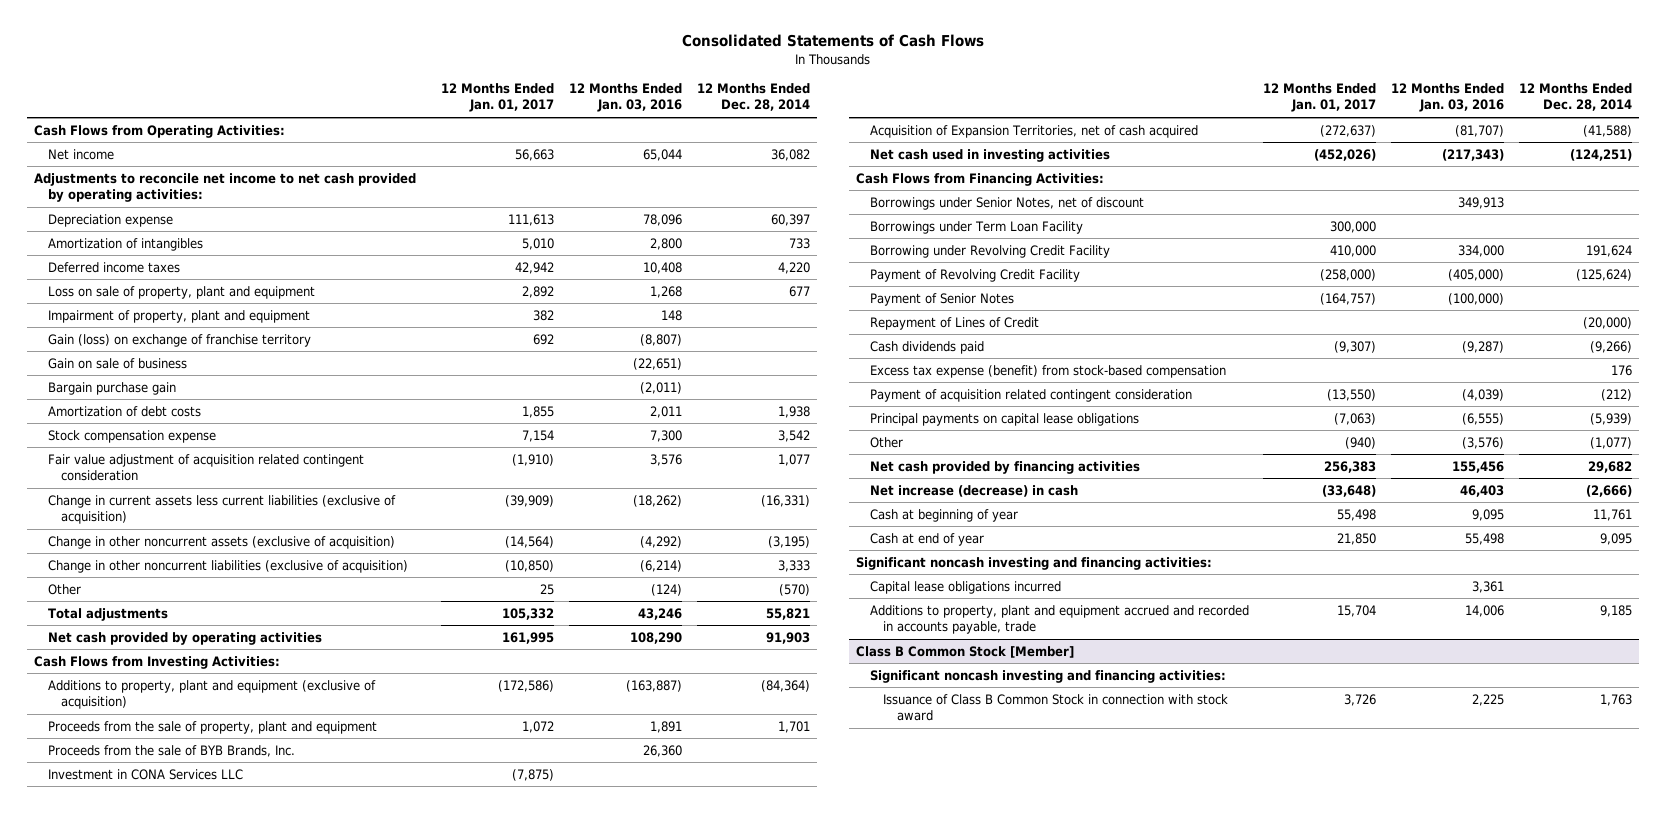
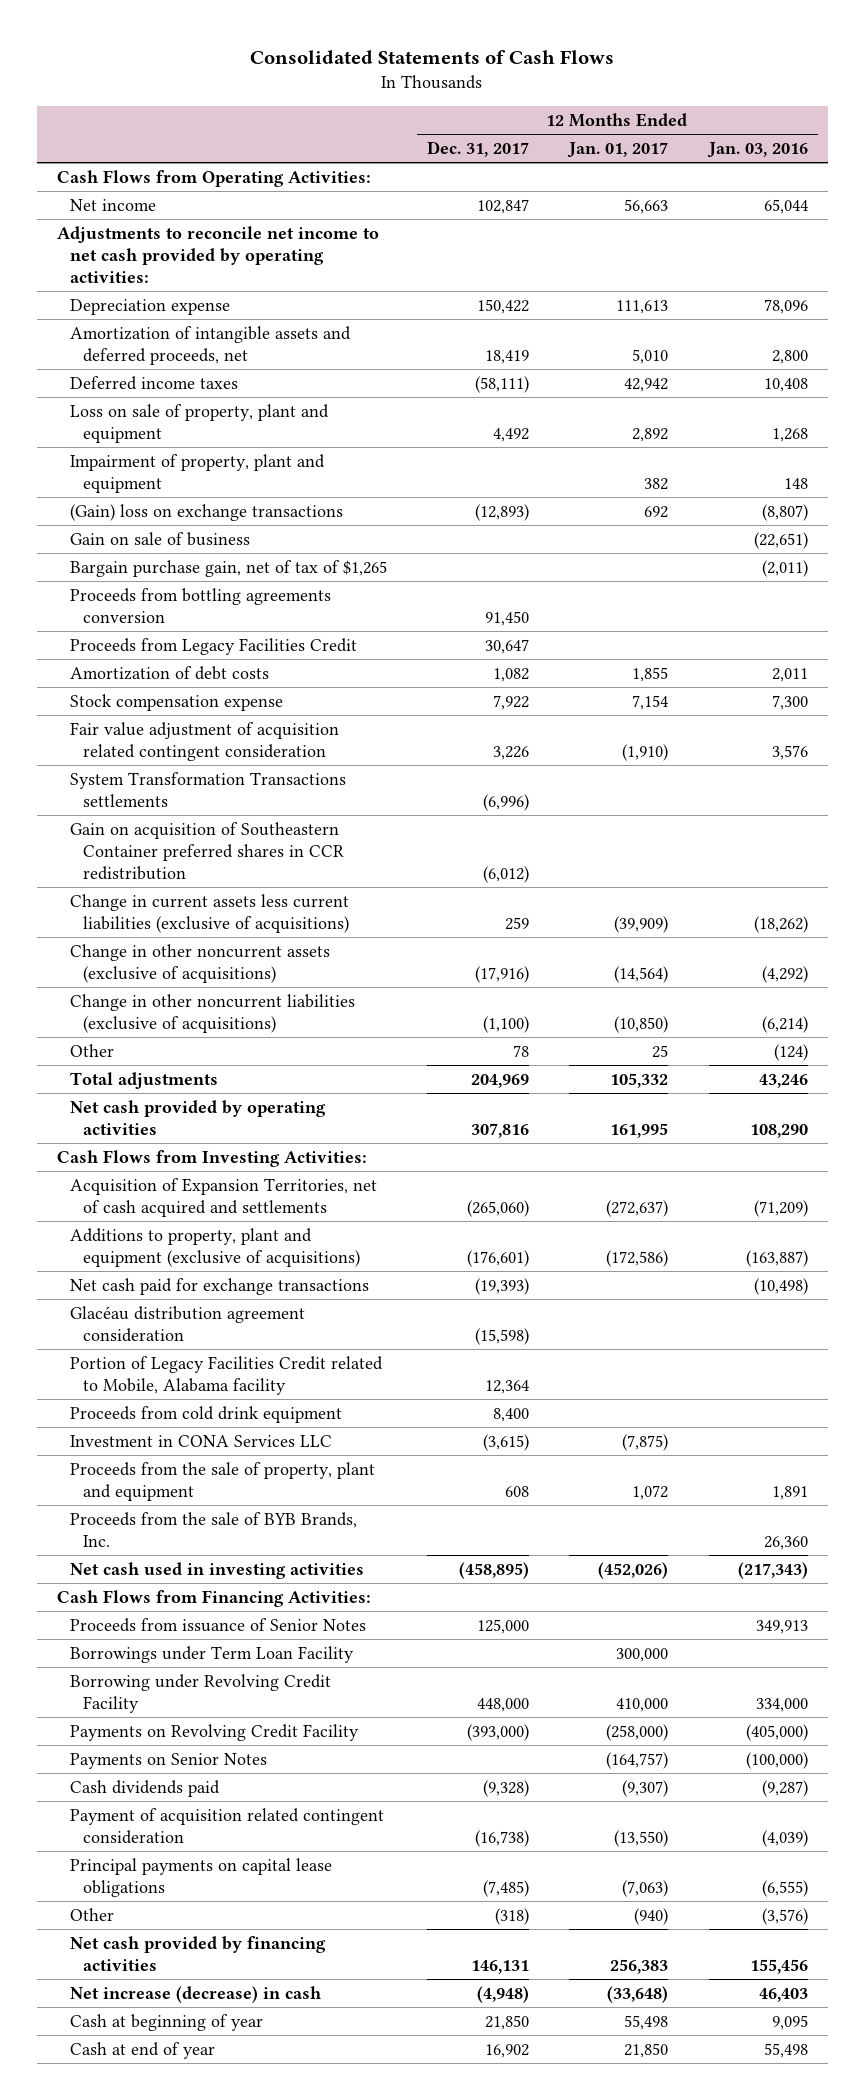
[696,83,810,112] 12 Months Ended Dec. 28, 2014 -> none
none -> [427,141,530,158] Dec. 31, 2017
[47,237,203,251] Amortization of intangibles -> [69,325,351,365] Amortization of intangible assets and deferred proceeds, net
[47,333,311,347] Gain (loss) on exchange of franchise territory -> [69,503,343,521] (Gain) loss on exchange transactions
[47,381,176,395] Bargain purchase gain -> [69,559,387,577] Bargain purchase gain, net of tax of $1,265
none -> [69,587,331,623] Proceeds from bottling agreements conversion
none -> [69,637,357,655] Proceeds from Legacy Facilities Credit
none -> [69,771,346,807] System Transformation Transactions settlements
none -> [69,821,344,880] Gain on acquisition of Southeastern Container preferred shares in CCR redistribution
[47,494,396,525] Change in current assets less current liabilities (exclusive of acquisition) -> [69,893,349,933] Change in current assets less current liabilities (exclusive of acquisitions)
[47,535,395,549] Change in other noncurrent assets (exclusive of acquisition) -> [69,943,330,983] Change in other noncurrent assets (exclusive of acquisitions)
[47,559,408,573] Change in other noncurrent liabilities (exclusive of acquisition) -> [69,993,355,1033] Change in other noncurrent liabilities (exclusive of acquisitions)
none -> [69,1177,377,1217] Acquisition of Expansion Territories, net of cash acquired and settlements
[47,679,376,710] Additions to property, plant and equipment (exclusive of acquisition) -> [69,1227,360,1267] Additions to property, plant and equipment (exclusive of acquisitions)
none -> [69,1277,369,1295] Net cash paid for exchange transactions
none -> [69,1305,305,1342] Glacéau distribution agreement consideration
none -> [69,1355,383,1395] Portion of Legacy Facilities Credit related to Mobile, Alabama facility
none -> [69,1405,342,1423] Proceeds from cold drink equipment
[47,768,243,780] Investment in CONA Services LLC -> [69,1434,332,1447] Investment in CONA Services LLC
[869,124,1198,138] Acquisition of Expansion Territories, net of cash acquired -> none
[869,196,1144,210] Borrowings under Senior Notes, net of discount -> [69,1617,366,1632] Proceeds from issuance of Senior Notes
[869,316,1039,330] Repayment of Lines of Credit -> none
[869,268,1080,282] Payment of Revolving Credit Facility -> [69,1723,359,1741] Payments on Revolving Credit Facility
[869,292,1014,306] Payment of Senior Notes -> [69,1752,267,1769] Payments on Senior Notes
[869,364,1226,378] Excess tax expense (benefit) from stock-based compensation -> none
[855,556,1212,570] Significant noncash investing and financing activities: -> none
[869,580,1061,594] Capital lease obligations incurred -> none
[869,604,1249,635] Additions to property, plant and equipment accrued and recorded in accounts payable, trade -> none
[855,645,1074,658] Class B Common Stock [Member] -> none
[869,669,1226,683] Significant noncash investing and financing activities: -> none
[883,693,1229,722] Issuance of Class B Common Stock in connection with stock award -> none

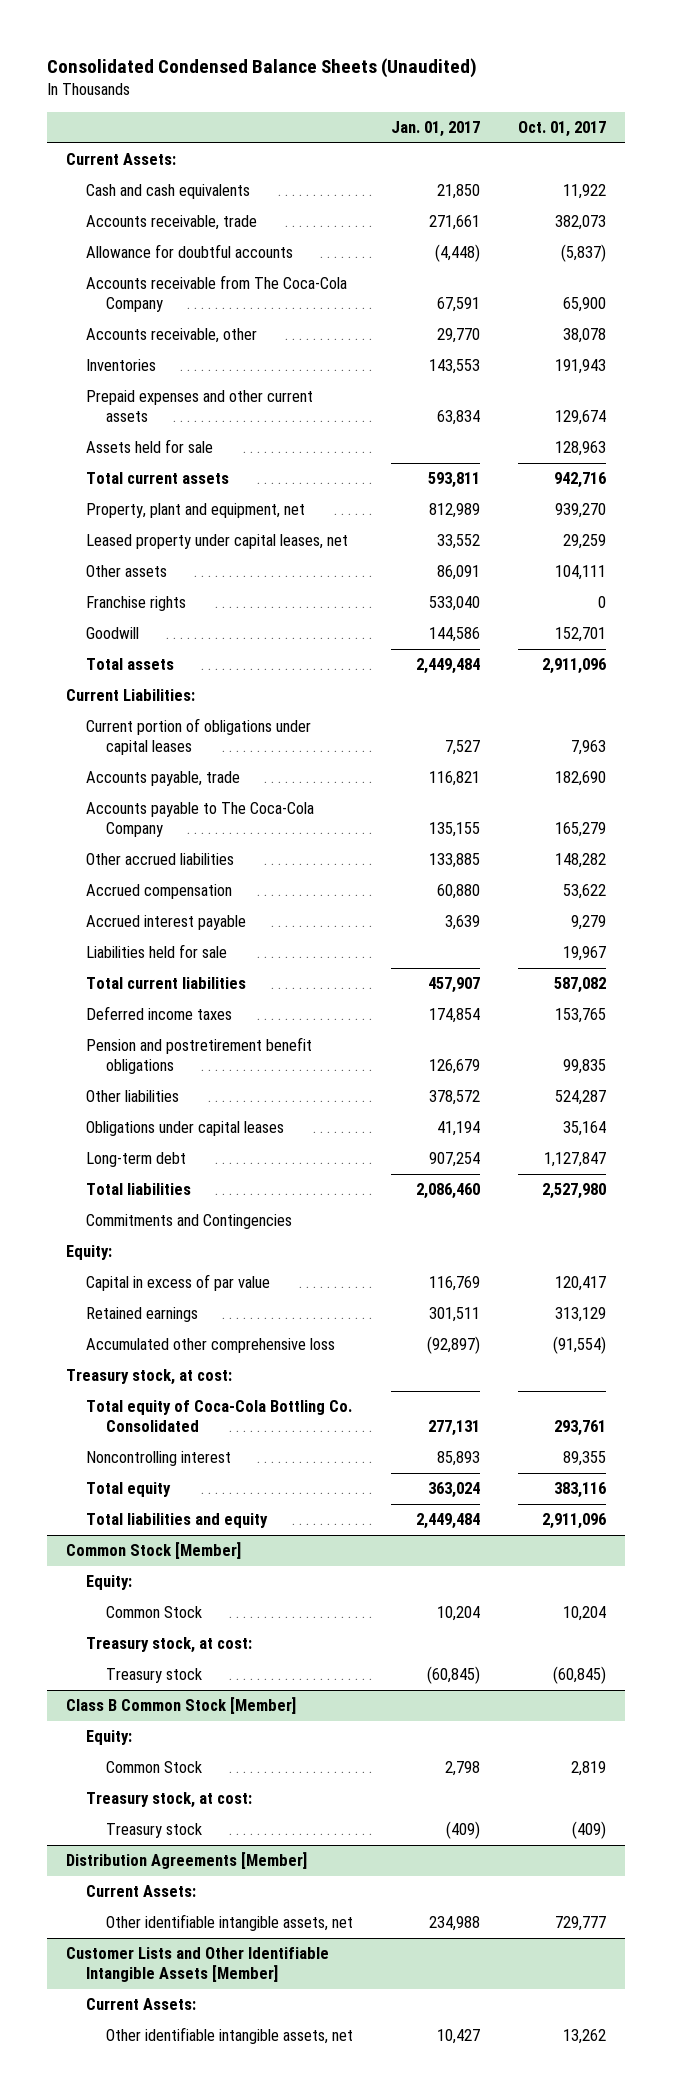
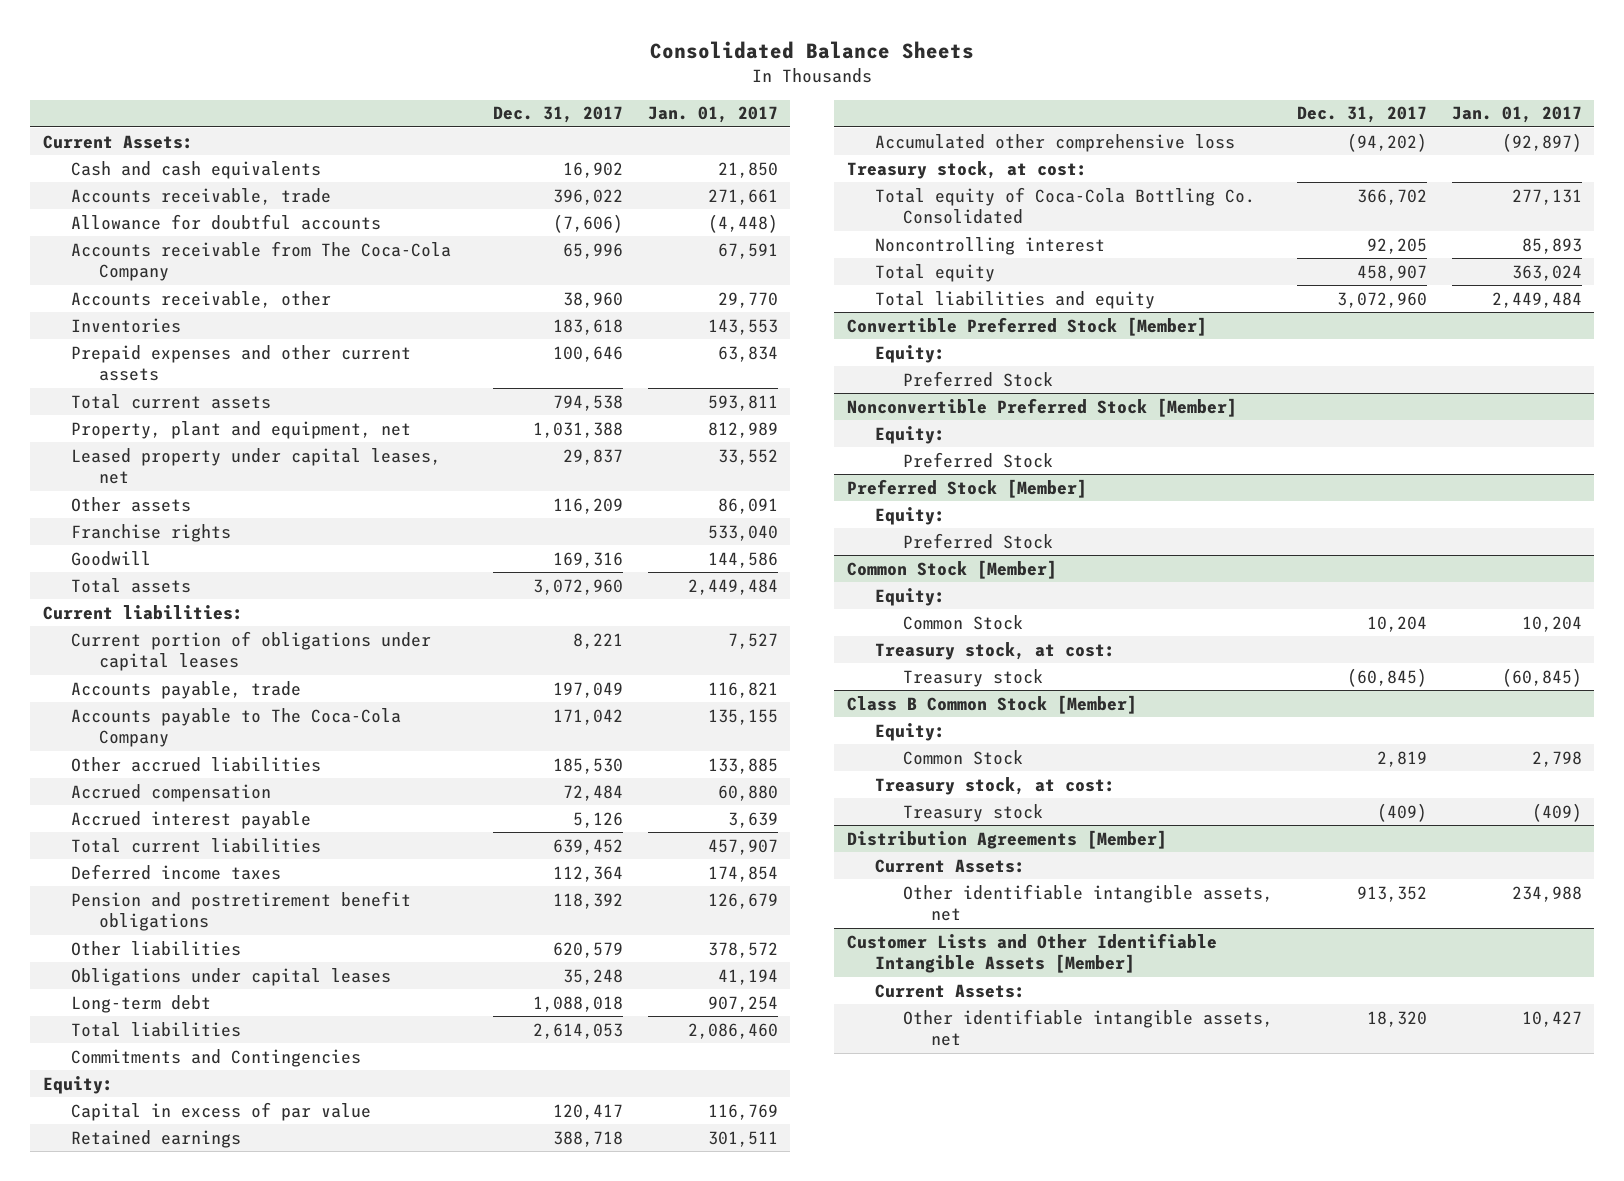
[47,57,478,78] Consolidated Condensed Balance Sheets (Unaudited) -> [650,40,975,59] Consolidated Balance Sheets
[518,121,607,138] Oct. 01, 2017 -> none
none -> [493,106,624,124] Dec. 31, 2017
[86,439,214,454] Assets held for sale -> none
[66,689,196,702] Current Liabilities: -> [42,604,243,620] Current liabilities:
[86,944,228,959] Liabilities held for sale -> none
none -> [846,316,1207,336] Convertible Preferred Stock [Member]
none -> [874,344,945,363] Equity:
none -> [902,370,1053,387] Preferred Stock
none -> [846,397,1237,417] Nonconvertible Preferred Stock [Member]
none -> [874,425,945,444] Equity:
none -> [902,451,1053,468] Preferred Stock
none -> [846,478,1087,498] Preferred Stock [Member]
none -> [874,506,945,525] Equity:
none -> [902,532,1053,549] Preferred Stock

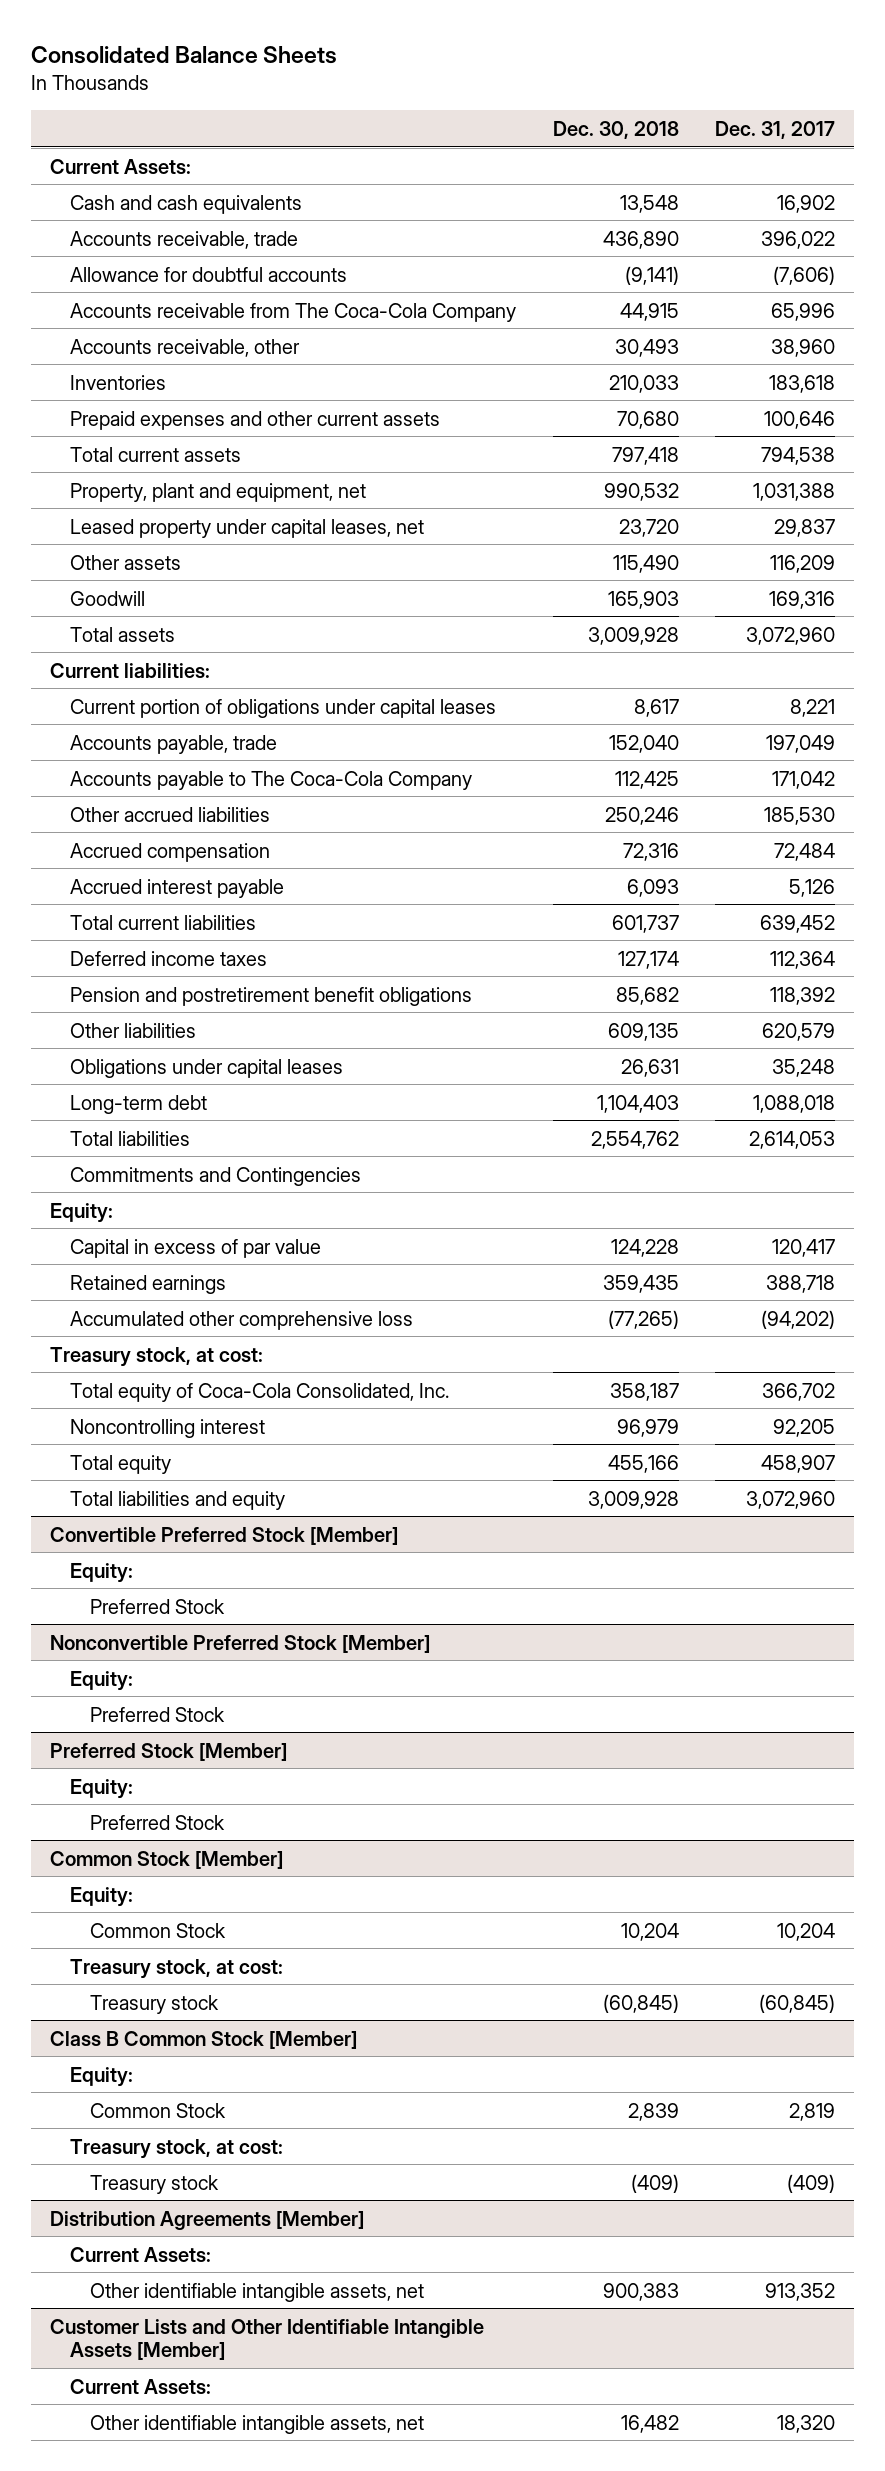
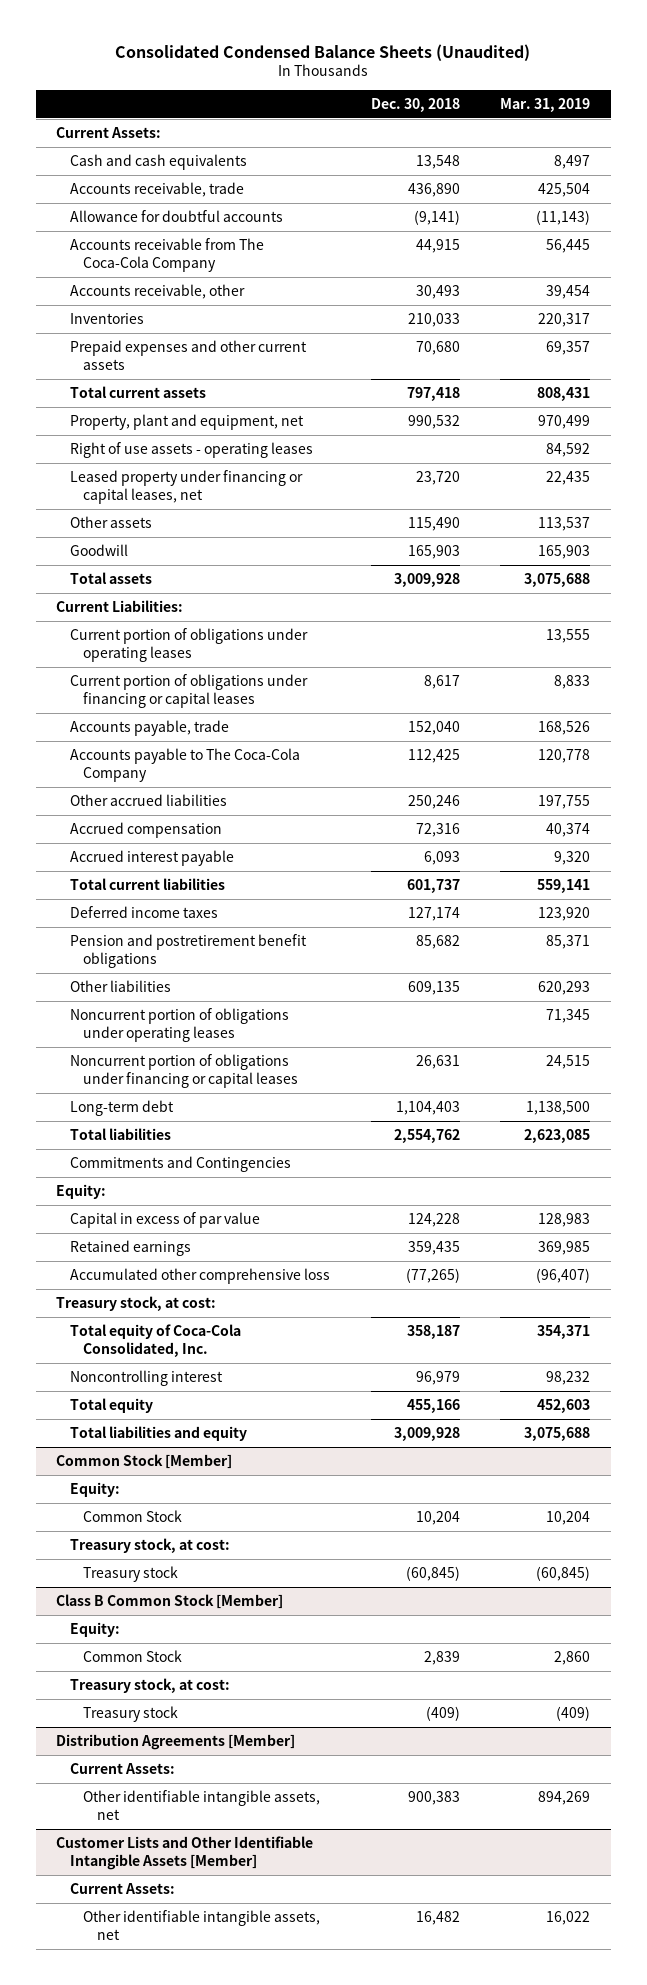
[31,45,338,64] Consolidated Balance Sheets -> [115,43,531,61] Consolidated Condensed Balance Sheets (Unaudited)
[715,120,836,139] Dec. 31, 2017 -> none
none -> [500,97,591,112] Mar. 31, 2019
none -> [69,442,313,459] Right of use assets - operating leases
[69,518,424,538] Leased property under capital leases, net -> [69,470,303,504] Leased property under financing or capital leases, net
[49,662,210,678] Current liabilities: -> [56,600,184,613] Current Liabilities:
none -> [69,628,308,662] Current portion of obligations under operating leases
[69,698,496,718] Current portion of obligations under capital leases -> [69,674,308,708] Current portion of obligations under financing or capital leases
none -> [69,1008,289,1042] Noncurrent portion of obligations under operating leases
[69,1058,343,1078] Obligations under capital leases -> [69,1054,299,1088] Noncurrent portion of obligations under financing or capital leases
[49,1526,398,1545] Convertible Preferred Stock [Member] -> none
[69,1562,133,1583] Equity: -> none
[90,1598,226,1614] Preferred Stock -> none
[49,1634,430,1653] Nonconvertible Preferred Stock [Member] -> none
[69,1670,133,1691] Equity: -> none
[90,1706,226,1722] Preferred Stock -> none
[49,1742,287,1761] Preferred Stock [Member] -> none
[69,1778,133,1799] Equity: -> none
[90,1814,226,1830] Preferred Stock -> none

